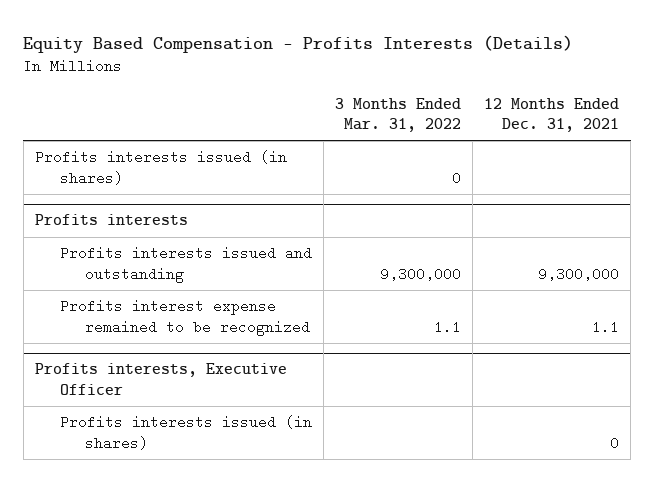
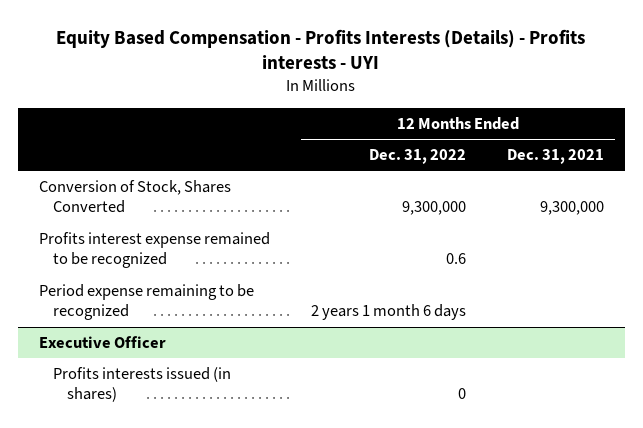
[23,34,574,53] Equity Based Compensation - Profits Interests (Details) -> [56,28,586,70] Equity Based Compensation - Profits Interests (Details) - Profits interests - UYI
[335,97,462,132] 3 Months Ended Mar. 31, 2022 -> none
none -> [368,149,466,165] Dec. 31, 2022
[34,150,287,185] Profits interests issued (in shares) -> none
[59,246,312,283] Profits interests issued and outstanding -> none
[59,299,310,336] Profits interest expense remained to be recognized -> none
[34,363,287,395] Profits interests, Executive Officer -> none
[59,415,312,450] Profits interests issued (in shares) -> none
none -> [38,180,231,214] Conversion of Stock, Shares Converted
none -> [38,232,270,269] Profits interest expense remained to be recognized
none -> [38,284,254,321] Period expense remaining to be recognized
[34,214,188,226] Profits interests -> [38,336,166,349] Executive Officer
none -> [52,367,231,403] Profits interests issued (in shares)

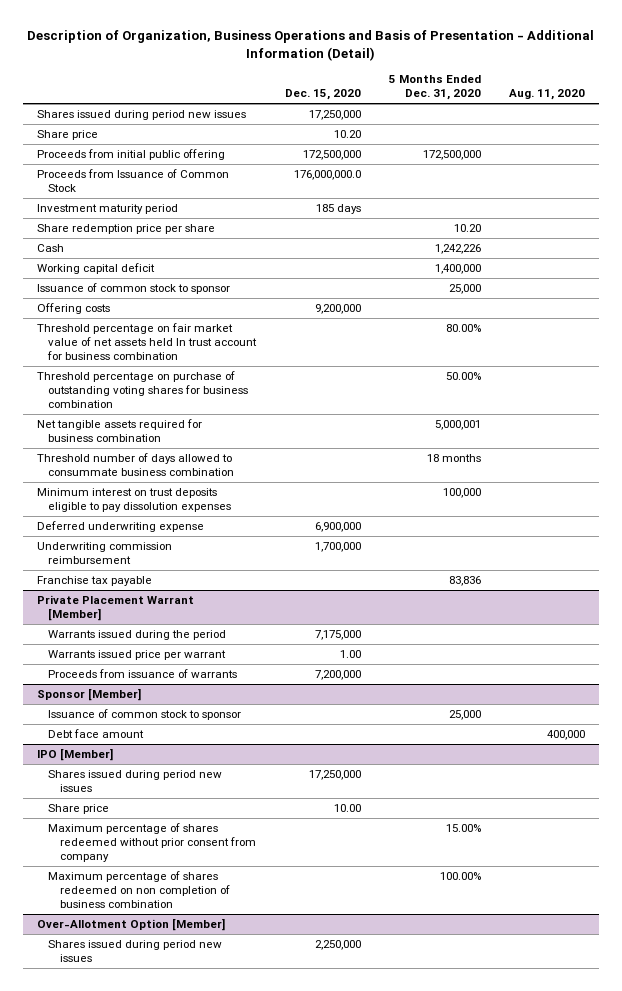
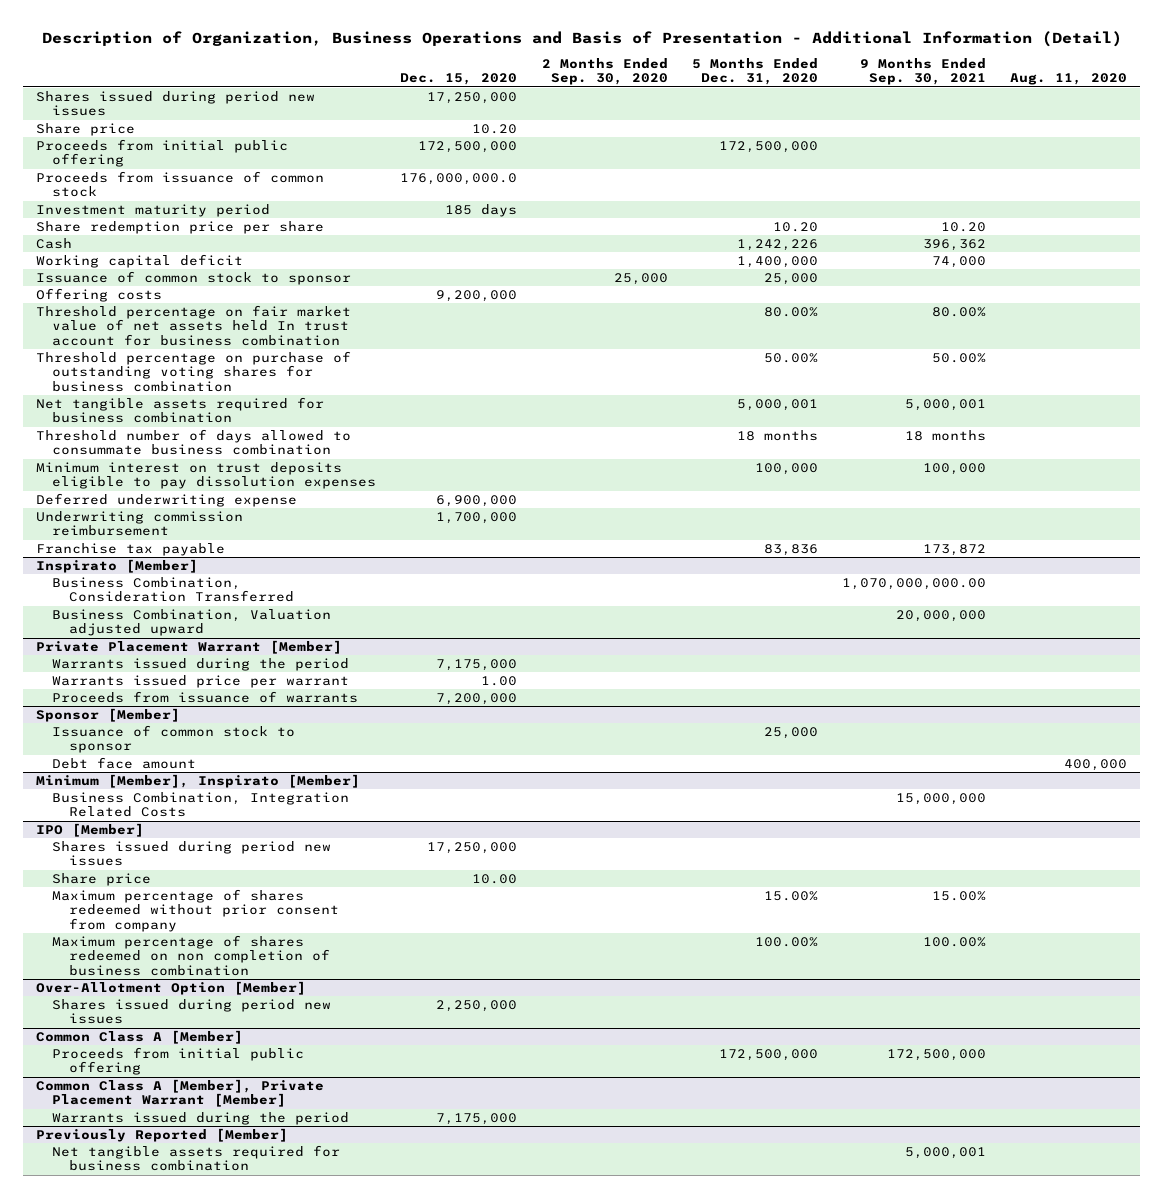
none -> [541,58,668,86] 2 Months Ended Sep. 30, 2020
none -> [860,58,987,86] 9 Months Ended Sep. 30, 2021
[36,169,229,193] Proceeds from Issuance of Common Stock -> [35,171,324,198] Proceeds from issuance of common stock
none -> [35,559,198,574] Inspirato [Member]
none -> [52,577,294,603] Business Combination, Consideration Transferred
none -> [52,609,332,637] Business Combination, Valuation adjusted upward
none -> [35,774,360,789] Minimum [Member], Inspirato [Member]
none -> [52,792,350,818] Business Combination, Integration Related Costs
none -> [35,1030,243,1045] Common Class A [Member]
none -> [52,1047,305,1076] Proceeds from initial public offering
none -> [35,1079,324,1108] Common Class A [Member], Private Placement Warrant [Member]
none -> [52,1112,350,1126] Warrants issued during the period
none -> [35,1128,288,1143] Previously Reported [Member]
none -> [52,1145,341,1172] Net tangible assets required for business combination

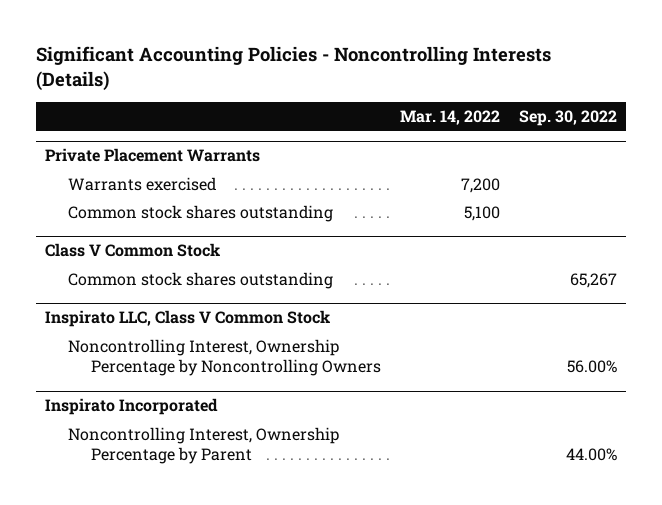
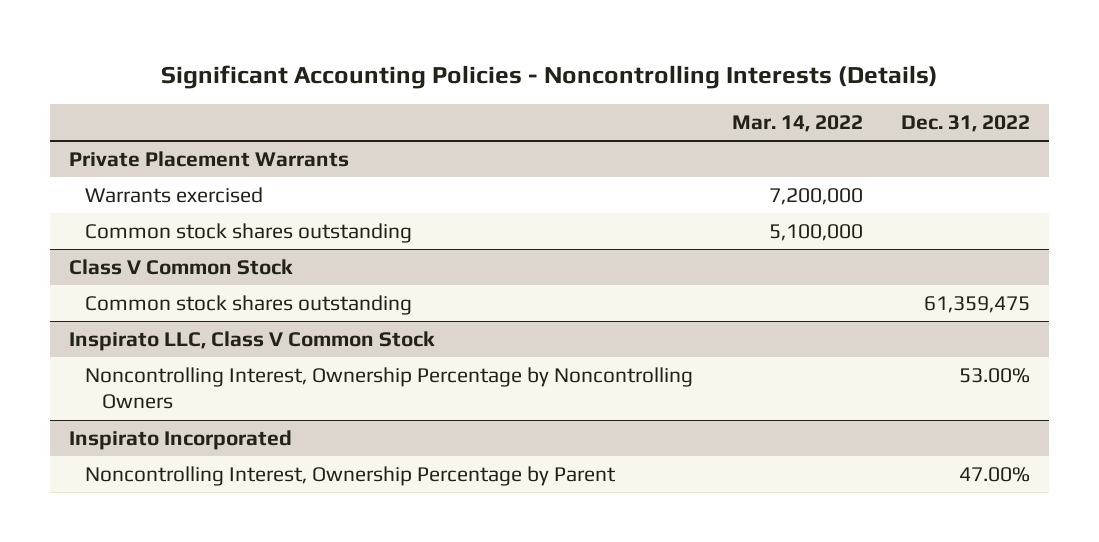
[518,109,617,126] Sep. 30, 2022 -> none
none -> [900,115,1030,133] Dec. 31, 2022
[460,178,500,194] 7,200 -> [768,187,863,205] 7,200,000
[463,206,500,222] 5,100 -> [768,223,863,241] 5,100,000

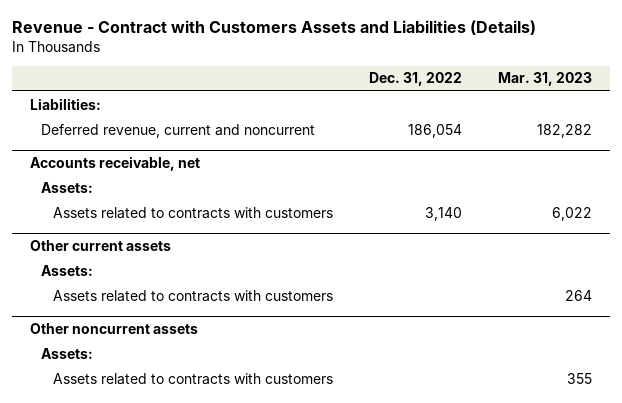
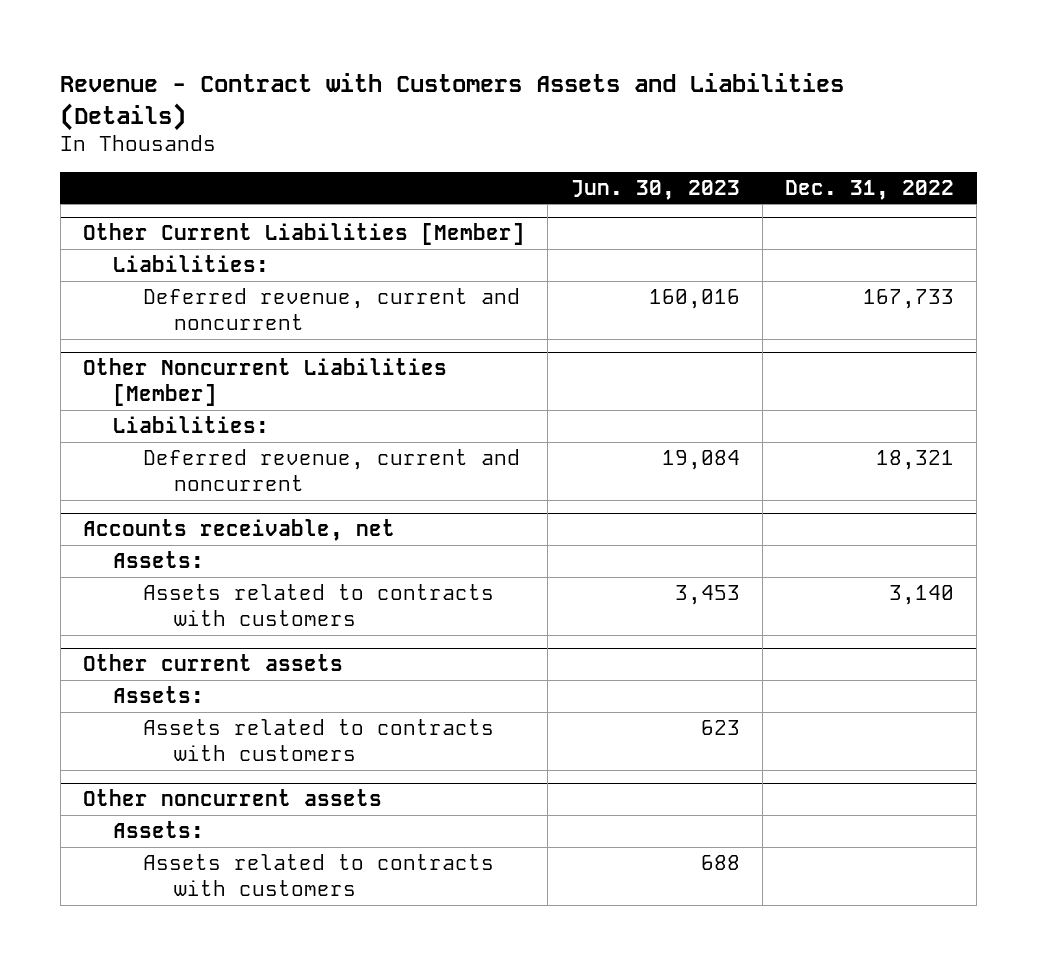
[497,72,592,87] Mar. 31, 2023 -> none
none -> [570,179,740,200] Jun. 30, 2023
[29,97,101,110] Liabilities: -> none
[41,123,316,138] Deferred revenue, current and noncurrent -> none
none -> [82,223,525,246] Other Current Liabilities [Member]
none -> [113,254,270,272] Liabilities:
none -> [143,287,521,331] Deferred revenue, current and noncurrent
none -> [82,358,447,407] Other Noncurrent Liabilities [Member]
none -> [113,415,270,433] Liabilities:
none -> [143,448,521,492] Deferred revenue, current and noncurrent

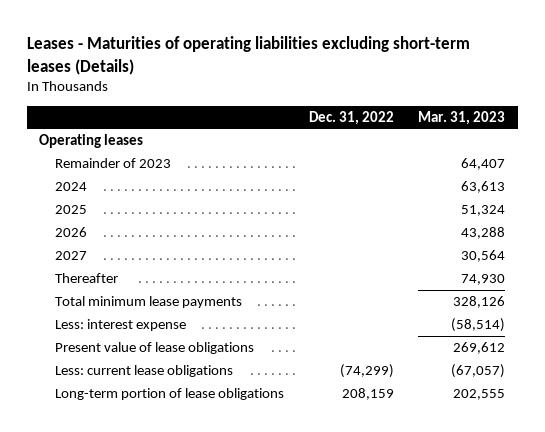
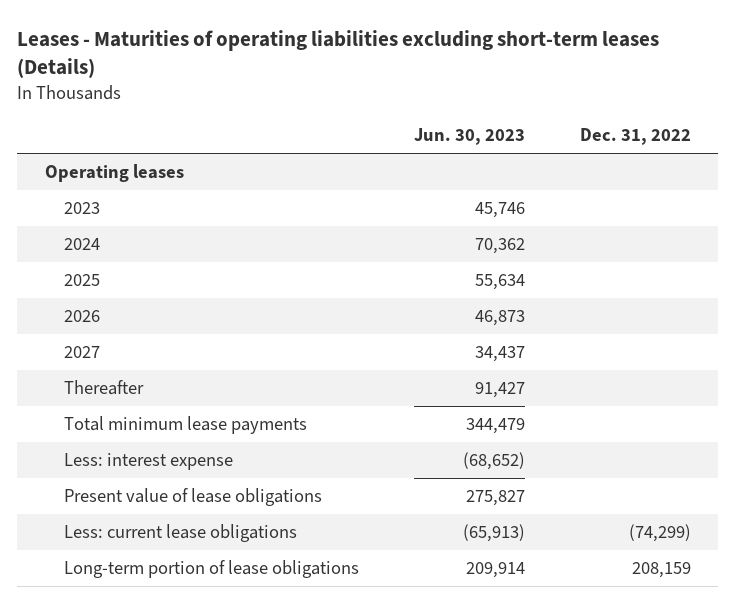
[418,110,506,125] Mar. 31, 2023 -> none
none -> [414,128,526,146] Jun. 30, 2023
[55,157,172,168] Remainder of 2023 -> [64,201,101,214] 2023

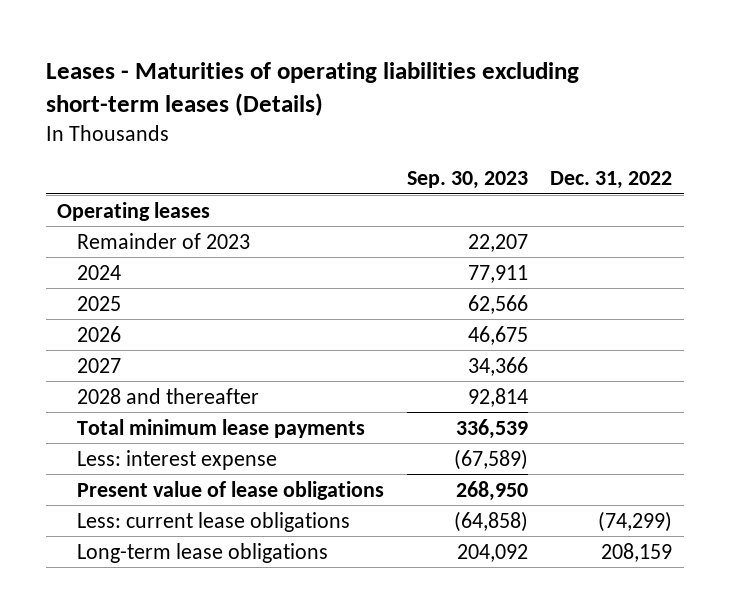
[414,128,526,146] Jun. 30, 2023 -> none
none -> [406,170,528,189] Sep. 30, 2023
[64,201,101,214] 2023 -> [76,232,250,249] Remainder of 2023
[64,379,145,395] Thereafter -> none
none -> [76,387,259,404] 2028 and thereafter
[64,559,360,578] Long-term portion of lease obligations -> [76,542,328,563] Long-term lease obligations

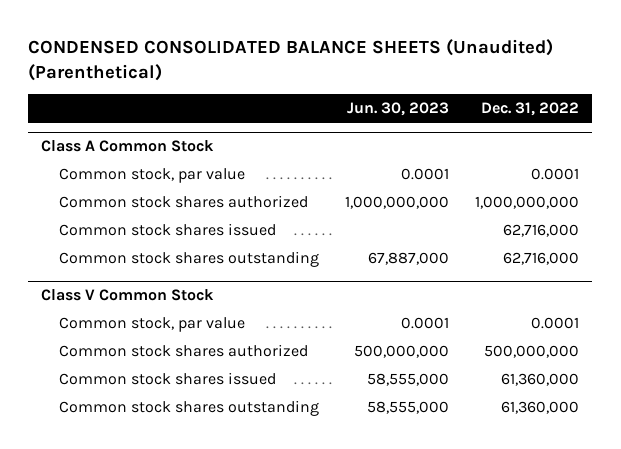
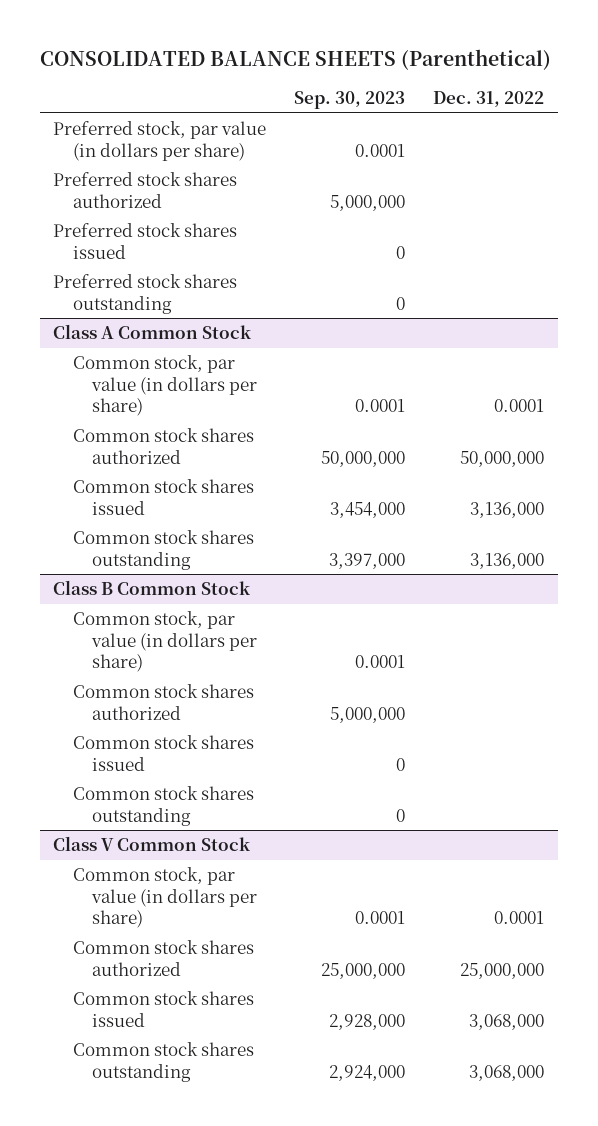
[28,39,554,82] CONDENSED CONSOLIDATED BALANCE SHEETS (Unaudited) (Parenthetical) -> [39,48,551,70] CONSOLIDATED BALANCE SHEETS (Parenthetical)
[346,102,449,117] Jun. 30, 2023 -> none
none -> [294,91,406,110] Sep. 30, 2023
none -> [53,121,267,161] Preferred stock, par value (in dollars per share)
none -> [53,172,238,208] Preferred stock shares authorized
none -> [53,223,238,259] Preferred stock shares issued
none -> [53,274,238,314] Preferred stock shares outstanding
[58,167,245,183] Common stock, par value -> [72,355,258,417] Common stock, par value (in dollars per share)
[475,195,580,209] 1,000,000,000 -> [460,450,545,467] 50,000,000
[503,223,580,237] 62,716,000 -> [470,501,545,518] 3,136,000
[503,251,580,265] 62,716,000 -> [470,552,545,569] 3,136,000
none -> [53,580,251,596] Class B Common Stock
none -> [72,611,258,673] Common stock, par value (in dollars per share)
none -> [72,684,254,720] Common stock shares authorized
none -> [72,735,254,771] Common stock shares issued
none -> [72,786,254,826] Common stock shares outstanding
[58,316,245,332] Common stock, par value -> [72,867,258,929] Common stock, par value (in dollars per share)
[484,344,580,358] 500,000,000 -> [460,962,545,979] 25,000,000
[501,372,580,386] 61,360,000 -> [469,1013,545,1030] 3,068,000
[501,400,580,414] 61,360,000 -> [469,1064,545,1081] 3,068,000

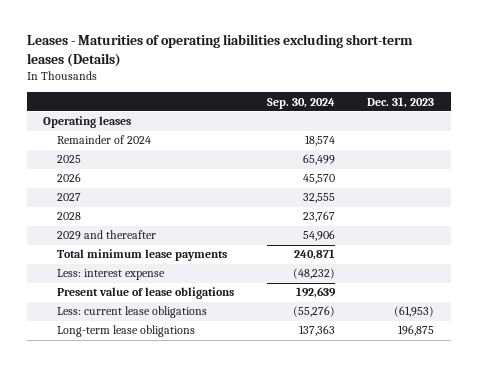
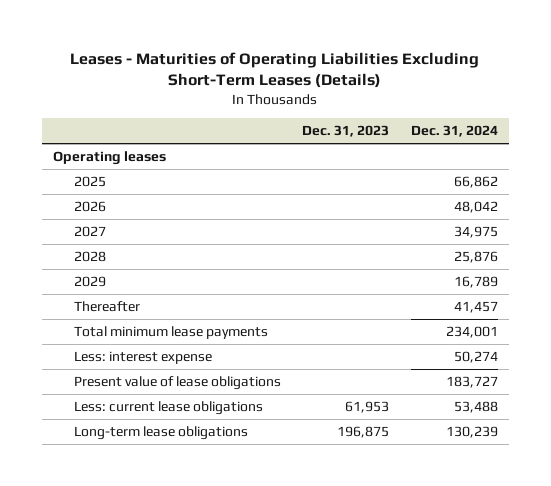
[26,34,413,68] Leases - Maturities of operating liabilities excluding short-term leases (Details) -> [70,51,480,89] Leases - Maturities of Operating Liabilities Excluding Short-Term Leases (Details)
[266,97,335,109] Sep. 30, 2024 -> none
none -> [410,125,498,138] Dec. 31, 2024
[57,135,152,145] Remainder of 2024 -> none
[57,230,157,241] 2029 and thereafter -> none
none -> [73,276,106,288] 2029
none -> [73,301,140,313] Thereafter
[394,306,435,318] (61,953) -> [345,401,390,414] 61,953

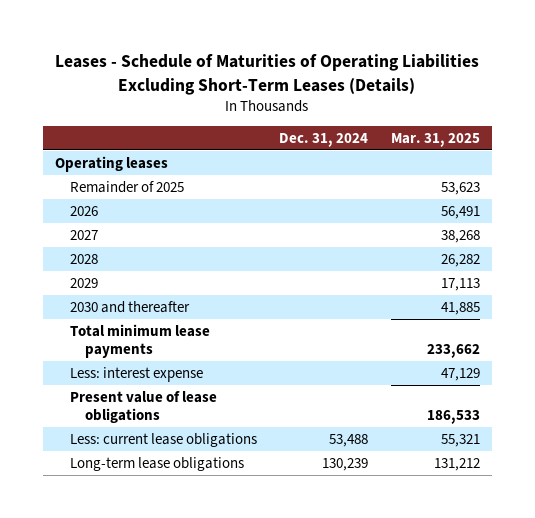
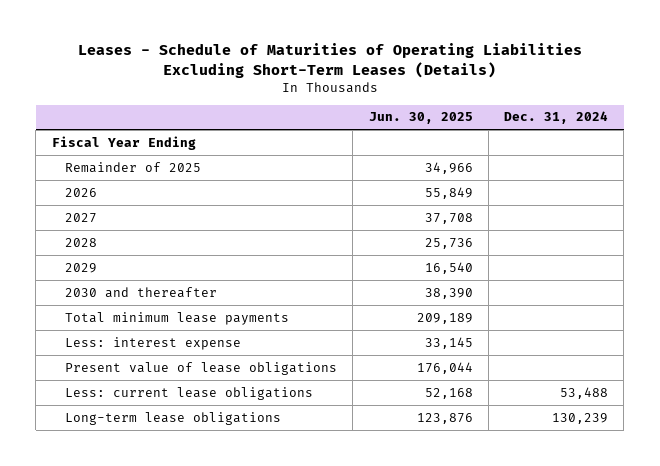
[391,133,481,148] Mar. 31, 2025 -> none
none -> [368,112,473,125] Jun. 30, 2025
[54,155,168,172] Operating leases -> [51,135,196,150] Fiscal Year Ending

